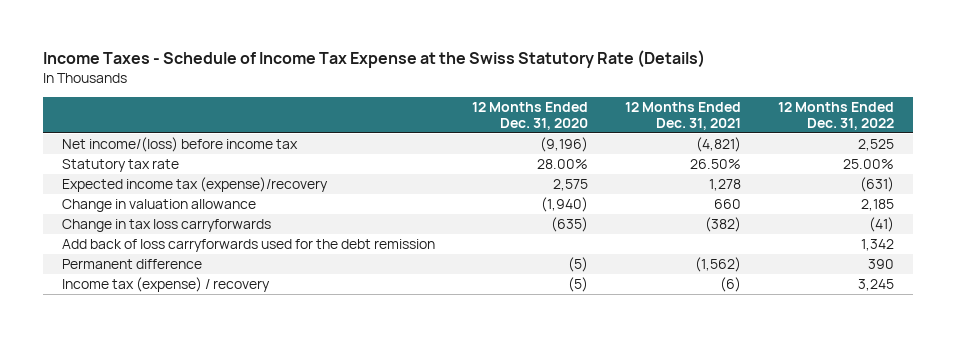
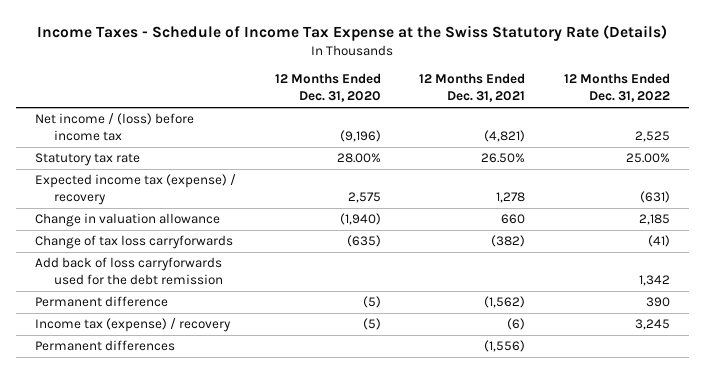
[61,136,298,152] Net income/(loss) before income tax -> [35,113,195,141] Net income / (loss) before income tax
[61,176,328,192] Expected income tax (expense)/recovery -> [35,174,237,205] Expected income tax (expense) / recovery
[61,218,271,232] Change in tax loss carryforwards -> [35,235,234,250] Change of tax loss carryforwards
none -> [35,340,176,352] Permanent differences

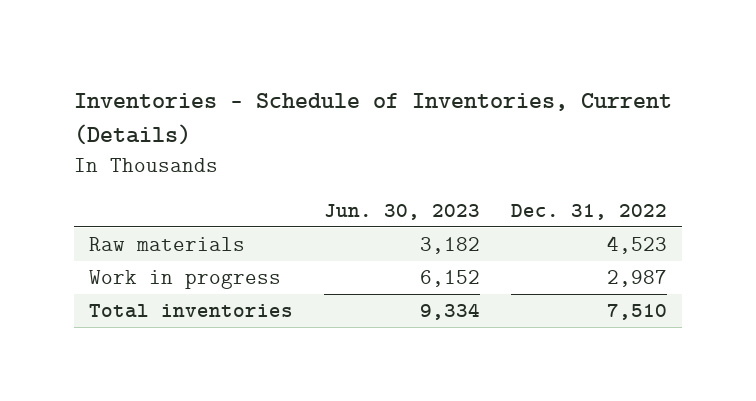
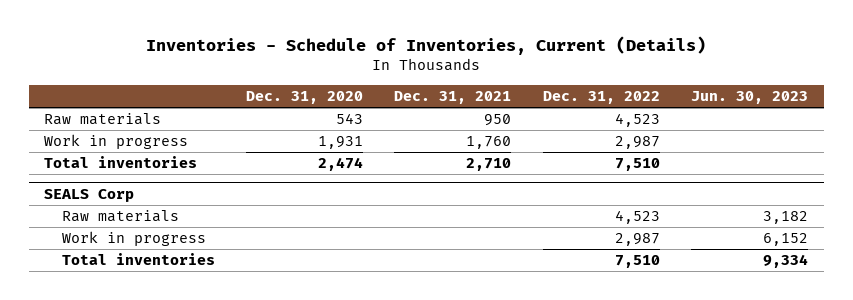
none -> [245,91,363,105] Dec. 31, 2020
none -> [394,91,512,105] Dec. 31, 2021
none -> [44,113,162,126] Raw materials
none -> [44,134,189,150] Work in progress
none -> [44,156,198,169] Total inventories
none -> [44,189,135,203] SEALS Corp

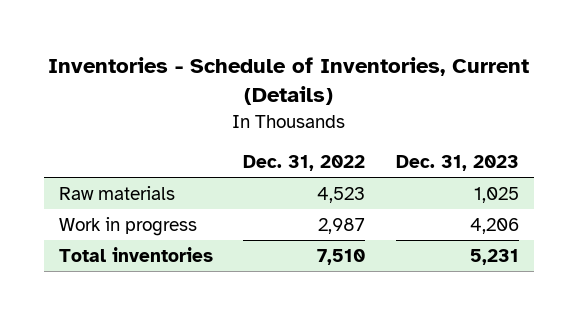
[245,91,363,105] Dec. 31, 2020 -> none
[394,91,512,105] Dec. 31, 2021 -> none
[691,91,809,105] Jun. 30, 2023 -> none
none -> [395,155,519,172] Dec. 31, 2023
[44,189,135,203] SEALS Corp -> none
[61,210,179,223] Raw materials -> none
[61,231,206,247] Work in progress -> none
[61,253,215,266] Total inventories -> none

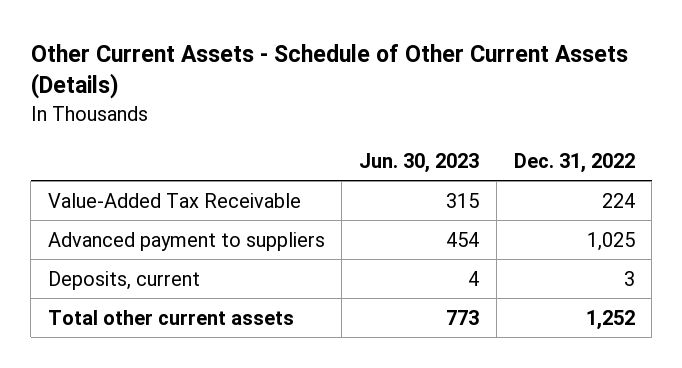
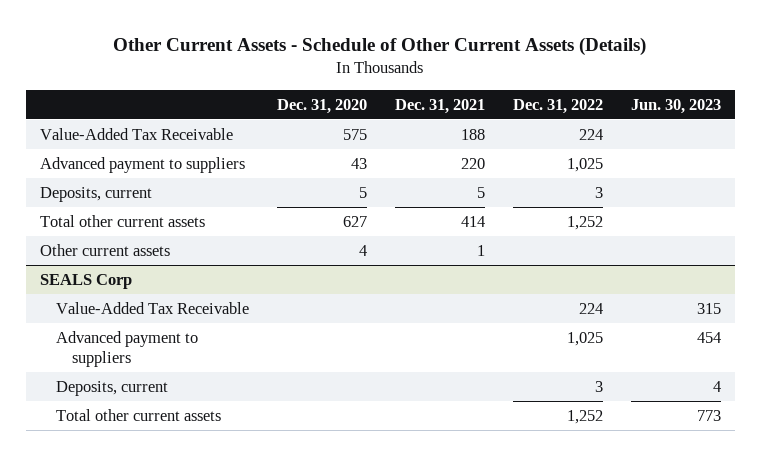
none -> [276,98,367,114] Dec. 31, 2020
none -> [394,98,485,114] Dec. 31, 2021
none -> [39,127,233,140] Value-Added Tax Receivable
none -> [39,156,245,173] Advanced payment to suppliers
none -> [39,186,152,202] Deposits, current
none -> [39,214,205,227] Total other current assets
none -> [39,243,170,256] Other current assets
none -> [39,273,132,289] SEALS Corp

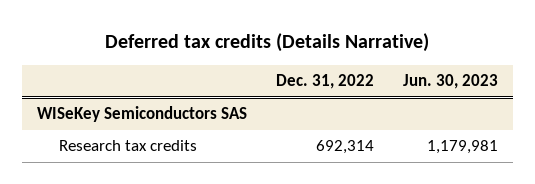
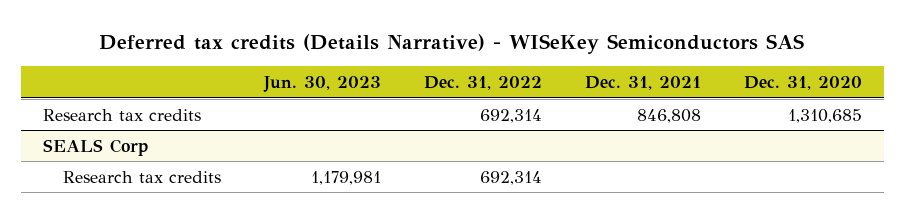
[105,32,430,52] Deferred tax credits (Details Narrative) -> [99,33,805,54] Deferred tax credits (Details Narrative) - WISeKey Semiconductors SAS
none -> [584,76,701,91] Dec. 31, 2021
none -> [744,76,863,91] Dec. 31, 2020
none -> [42,108,201,121] Research tax credits
[36,106,247,123] WISeKey Semiconductors SAS -> [42,138,148,156] SEALS Corp

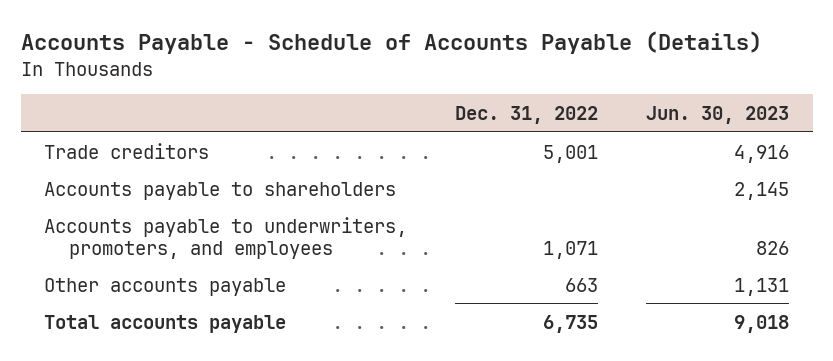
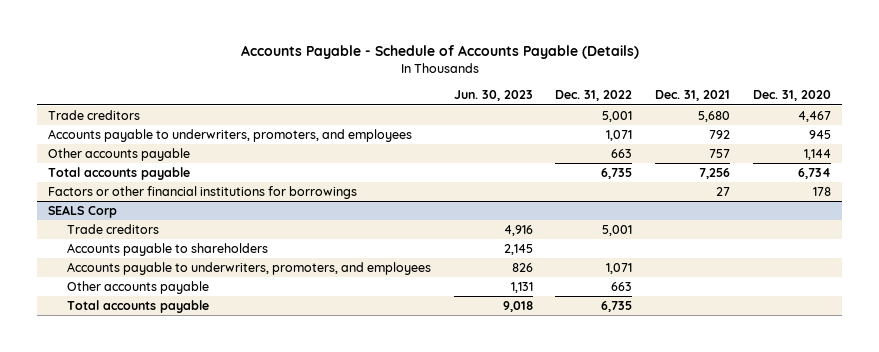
none -> [655,90,731,102] Dec. 31, 2021
none -> [752,90,831,102] Dec. 31, 2020
none -> [48,110,141,121] Trade creditors
none -> [48,129,413,143] Accounts payable to underwriters, promoters, and employees
none -> [48,148,191,162] Other accounts payable
none -> [48,167,191,181] Total accounts payable
none -> [48,186,358,200] Factors or other financial institutions for borrowings
none -> [48,205,118,219] SEALS Corp

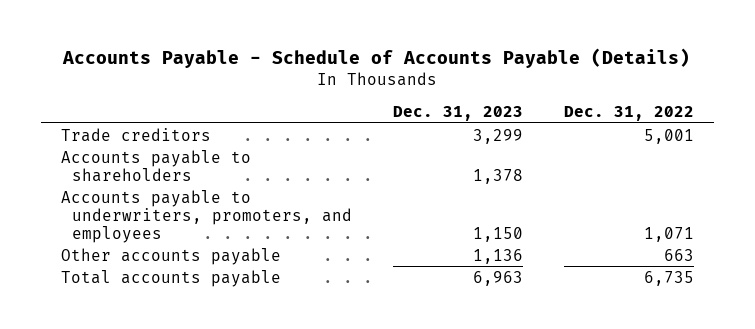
[453,90,533,102] Jun. 30, 2023 -> none
[655,90,731,102] Dec. 31, 2021 -> none
[752,90,831,102] Dec. 31, 2020 -> none
none -> [392,106,523,122] Dec. 31, 2023
[48,129,413,143] Accounts payable to underwriters, promoters, and employees -> none
[48,148,191,162] Other accounts payable -> none
[48,167,191,181] Total accounts payable -> none
[48,186,358,200] Factors or other financial institutions for borrowings -> none
[48,205,118,219] SEALS Corp -> none
[66,224,159,235] Trade creditors -> none

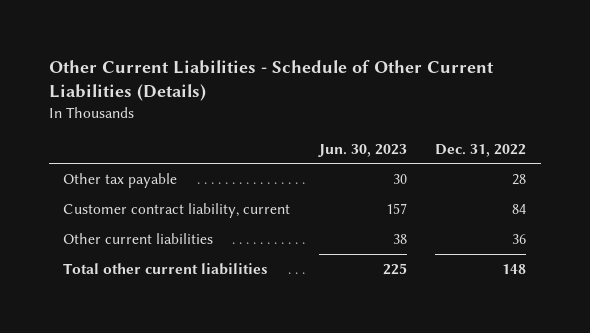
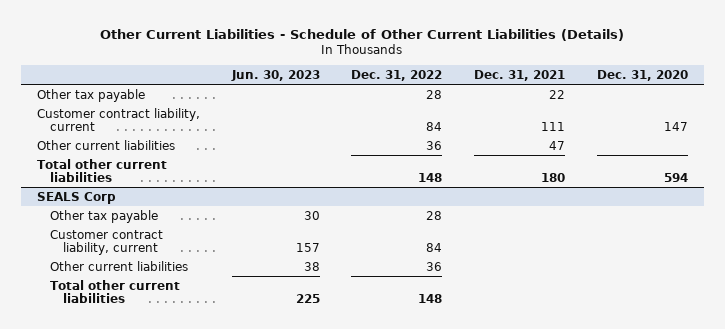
none -> [474,70,566,82] Dec. 31, 2021
none -> [597,70,689,82] Dec. 31, 2020
none -> [36,88,145,102] Other tax payable
none -> [36,107,200,132] Customer contract liability, current
none -> [36,139,175,150] Other current liabilities
none -> [36,158,167,183] Total other current liabilities
none -> [36,191,116,204] SEALS Corp

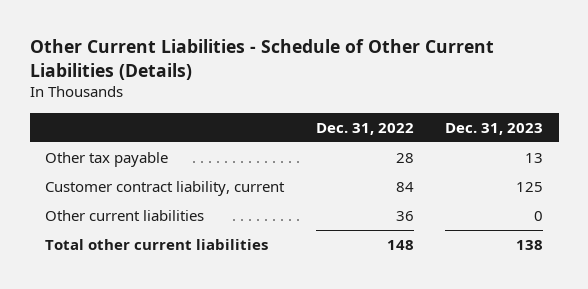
[230,70,320,82] Jun. 30, 2023 -> none
[474,70,566,82] Dec. 31, 2021 -> none
[597,70,689,82] Dec. 31, 2020 -> none
none -> [445,122,544,135] Dec. 31, 2023
[36,191,116,204] SEALS Corp -> none
[50,209,159,223] Other tax payable -> none
[50,229,164,256] Customer contract liability, current -> none
[50,260,189,271] Other current liabilities -> none
[50,279,181,304] Total other current liabilities -> none

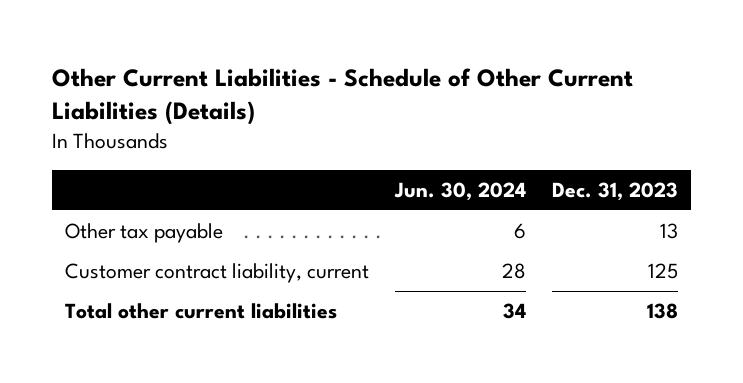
[315,122,414,135] Dec. 31, 2022 -> none
none -> [394,181,527,201] Jun. 30, 2024
[45,209,205,221] Other current liabilities -> none

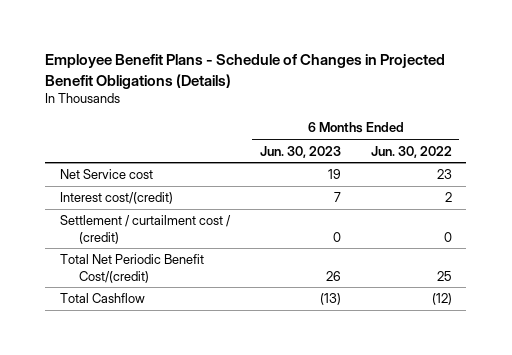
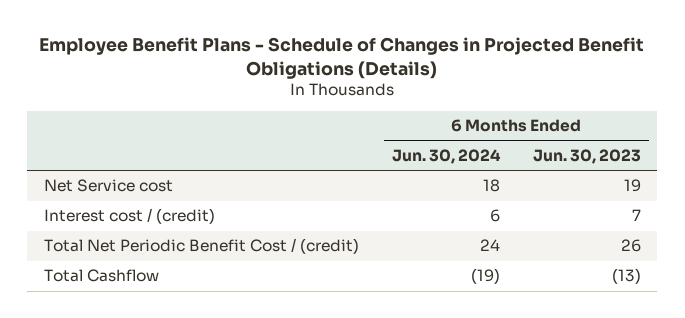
[370,145,452,158] Jun. 30, 2022 -> none
none -> [391,148,501,164] Jun. 30, 2024
[60,215,232,244] Settlement / curtailment cost / (credit) -> none
[60,192,174,205] Interest cost/(credit) -> [43,208,215,225] Interest cost / (credit)
[60,254,205,283] Total Net Periodic Benefit Cost/(credit) -> [43,238,359,255] Total Net Periodic Benefit Cost / (credit)

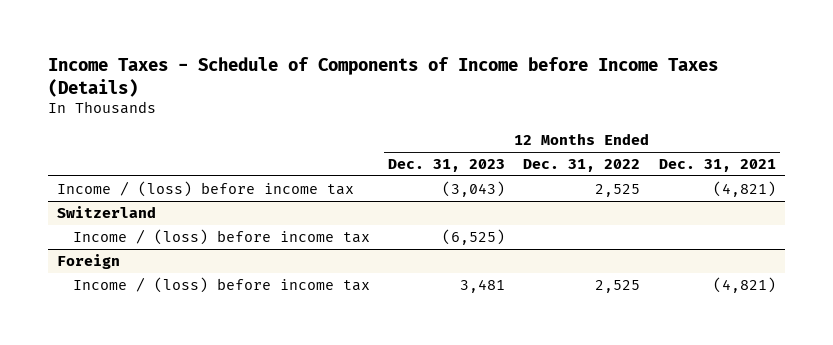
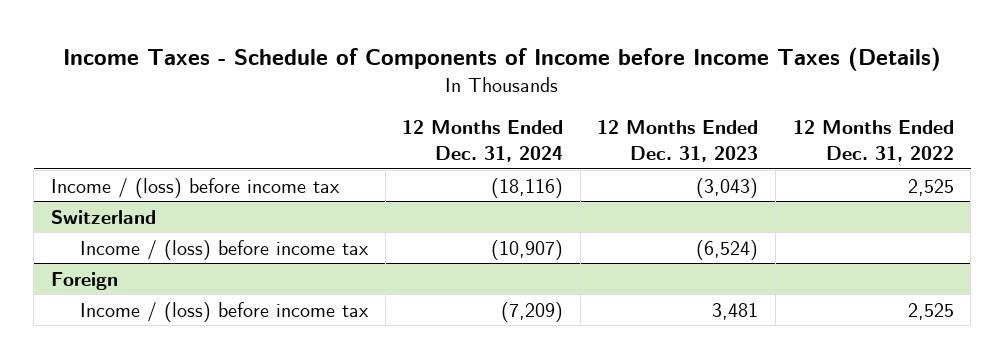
[658,159,776,173] Dec. 31, 2021 -> none
none -> [402,120,564,163] 12 Months Ended Dec. 31, 2024
[442,229,506,246] (6,525) -> [696,239,759,260] (6,524)

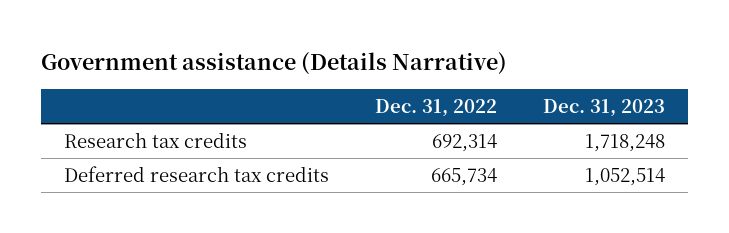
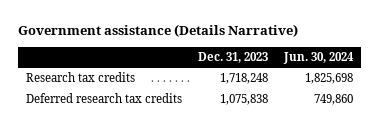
[375,98,498,117] Dec. 31, 2022 -> none
none -> [282,52,354,65] Jun. 30, 2024
[584,168,665,187] 1,052,514 -> [219,94,268,106] 1,075,838

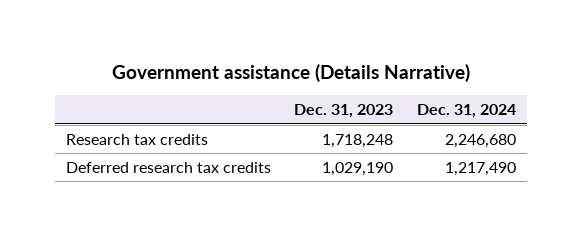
[282,52,354,65] Jun. 30, 2024 -> none
none -> [416,104,516,119] Dec. 31, 2024
[219,94,268,106] 1,075,838 -> [322,161,394,176] 1,029,190

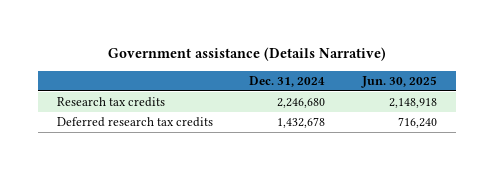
[294,104,394,119] Dec. 31, 2023 -> none
none -> [361,75,438,88] Jun. 30, 2025
[444,161,516,176] 1,217,490 -> [277,117,326,129] 1,432,678

